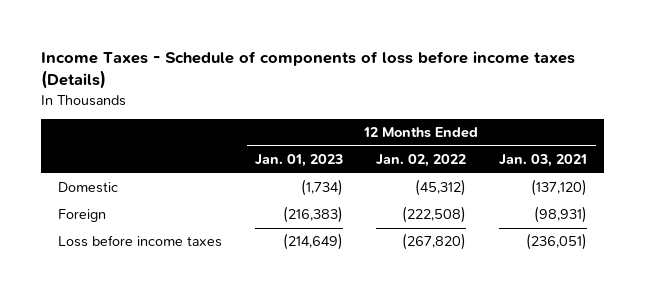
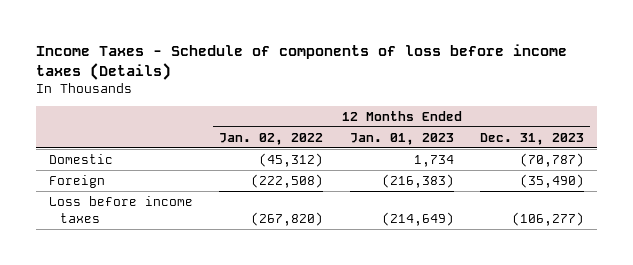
[499,154,588,168] Jan. 03, 2021 -> none
none -> [479,132,584,145] Dec. 31, 2023
[300,179,343,197] (1,734) -> [413,154,454,167] 1,734

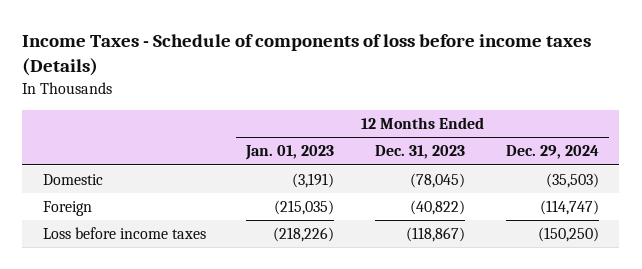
[219,132,324,145] Jan. 02, 2022 -> none
none -> [505,145,599,160] Dec. 29, 2024
[413,154,454,167] 1,734 -> [292,173,335,189] (3,191)
[519,152,584,167] (70,787) -> [410,173,466,189] (78,045)
[381,173,454,188] (216,383) -> [274,200,335,216] (215,035)
[519,173,584,188] (35,490) -> [410,200,466,216] (40,822)
[381,211,454,226] (214,649) -> [273,227,335,243] (218,226)
[511,211,584,226] (106,277) -> [406,227,466,243] (118,867)

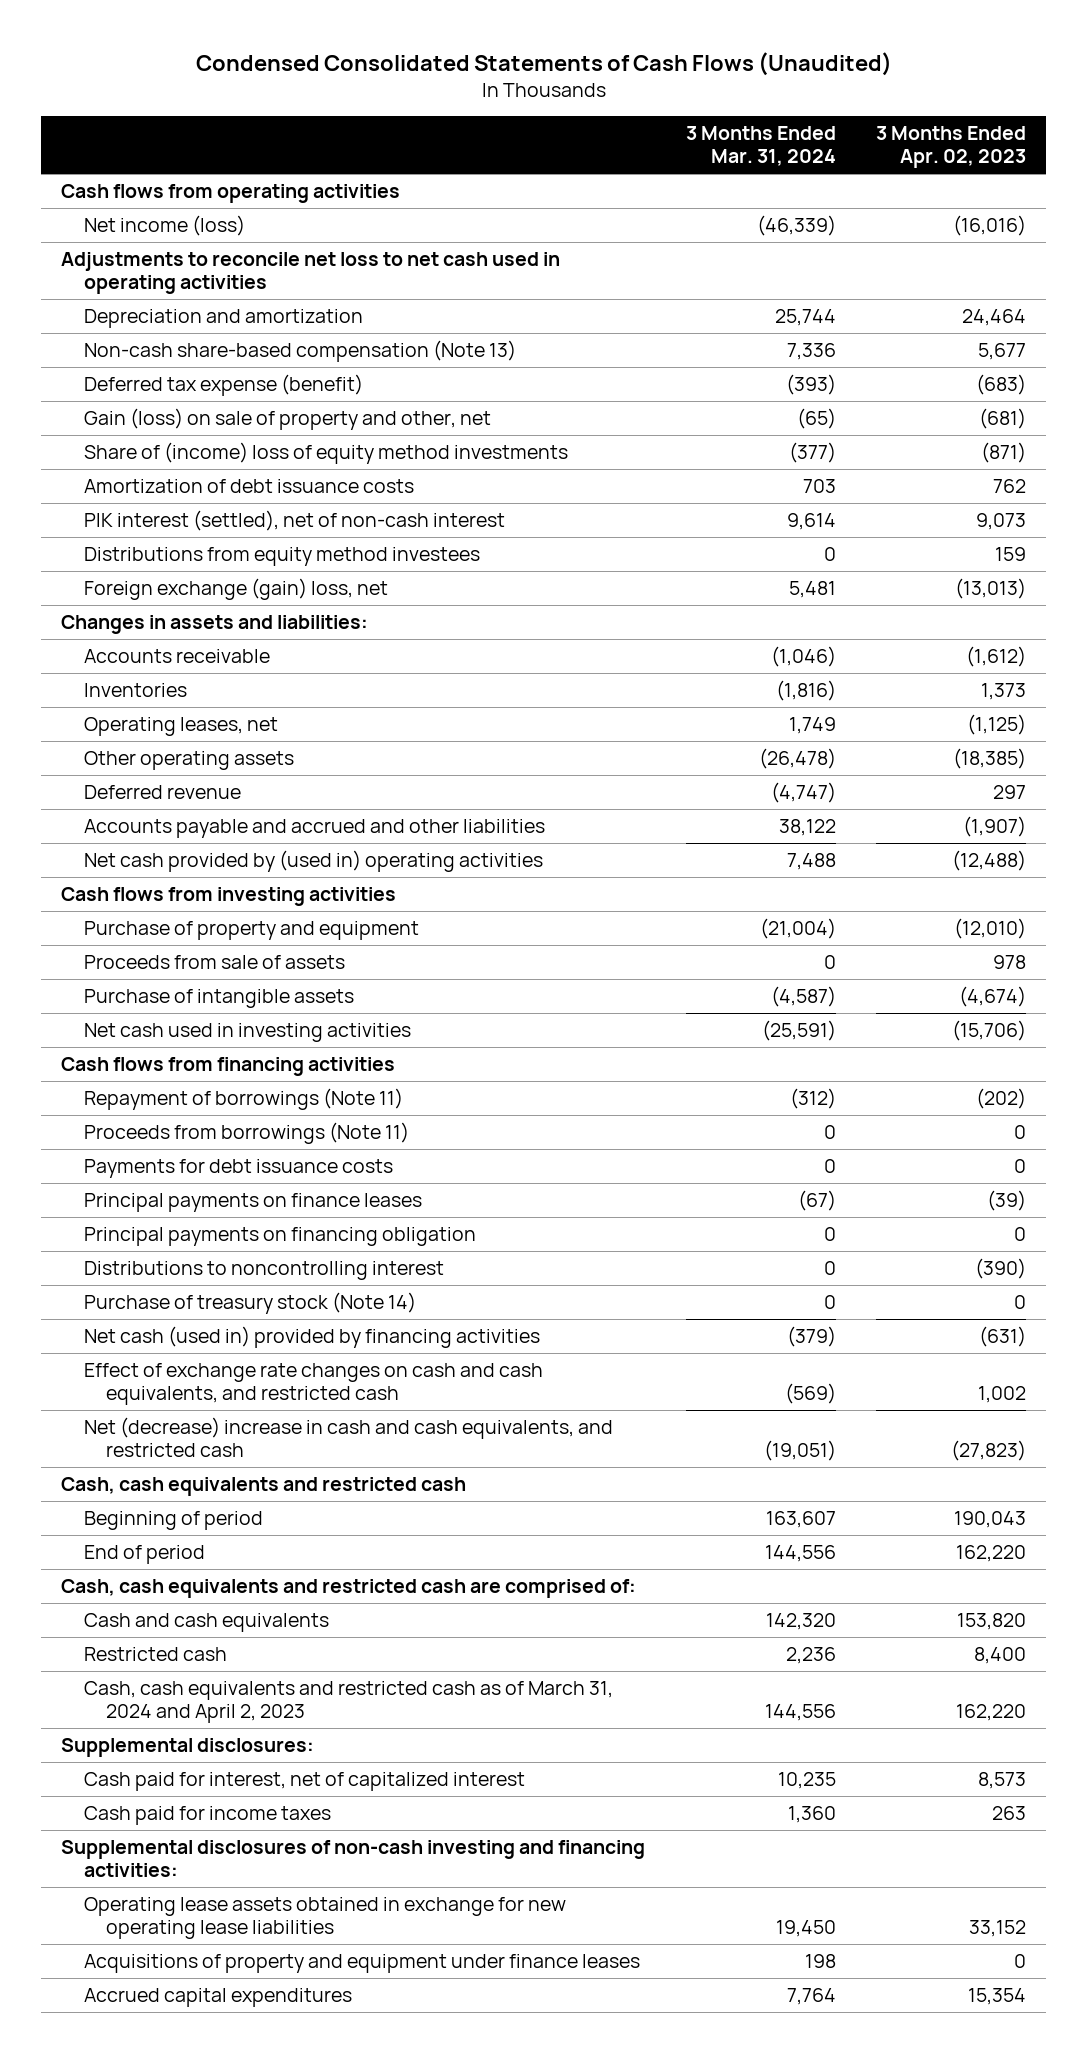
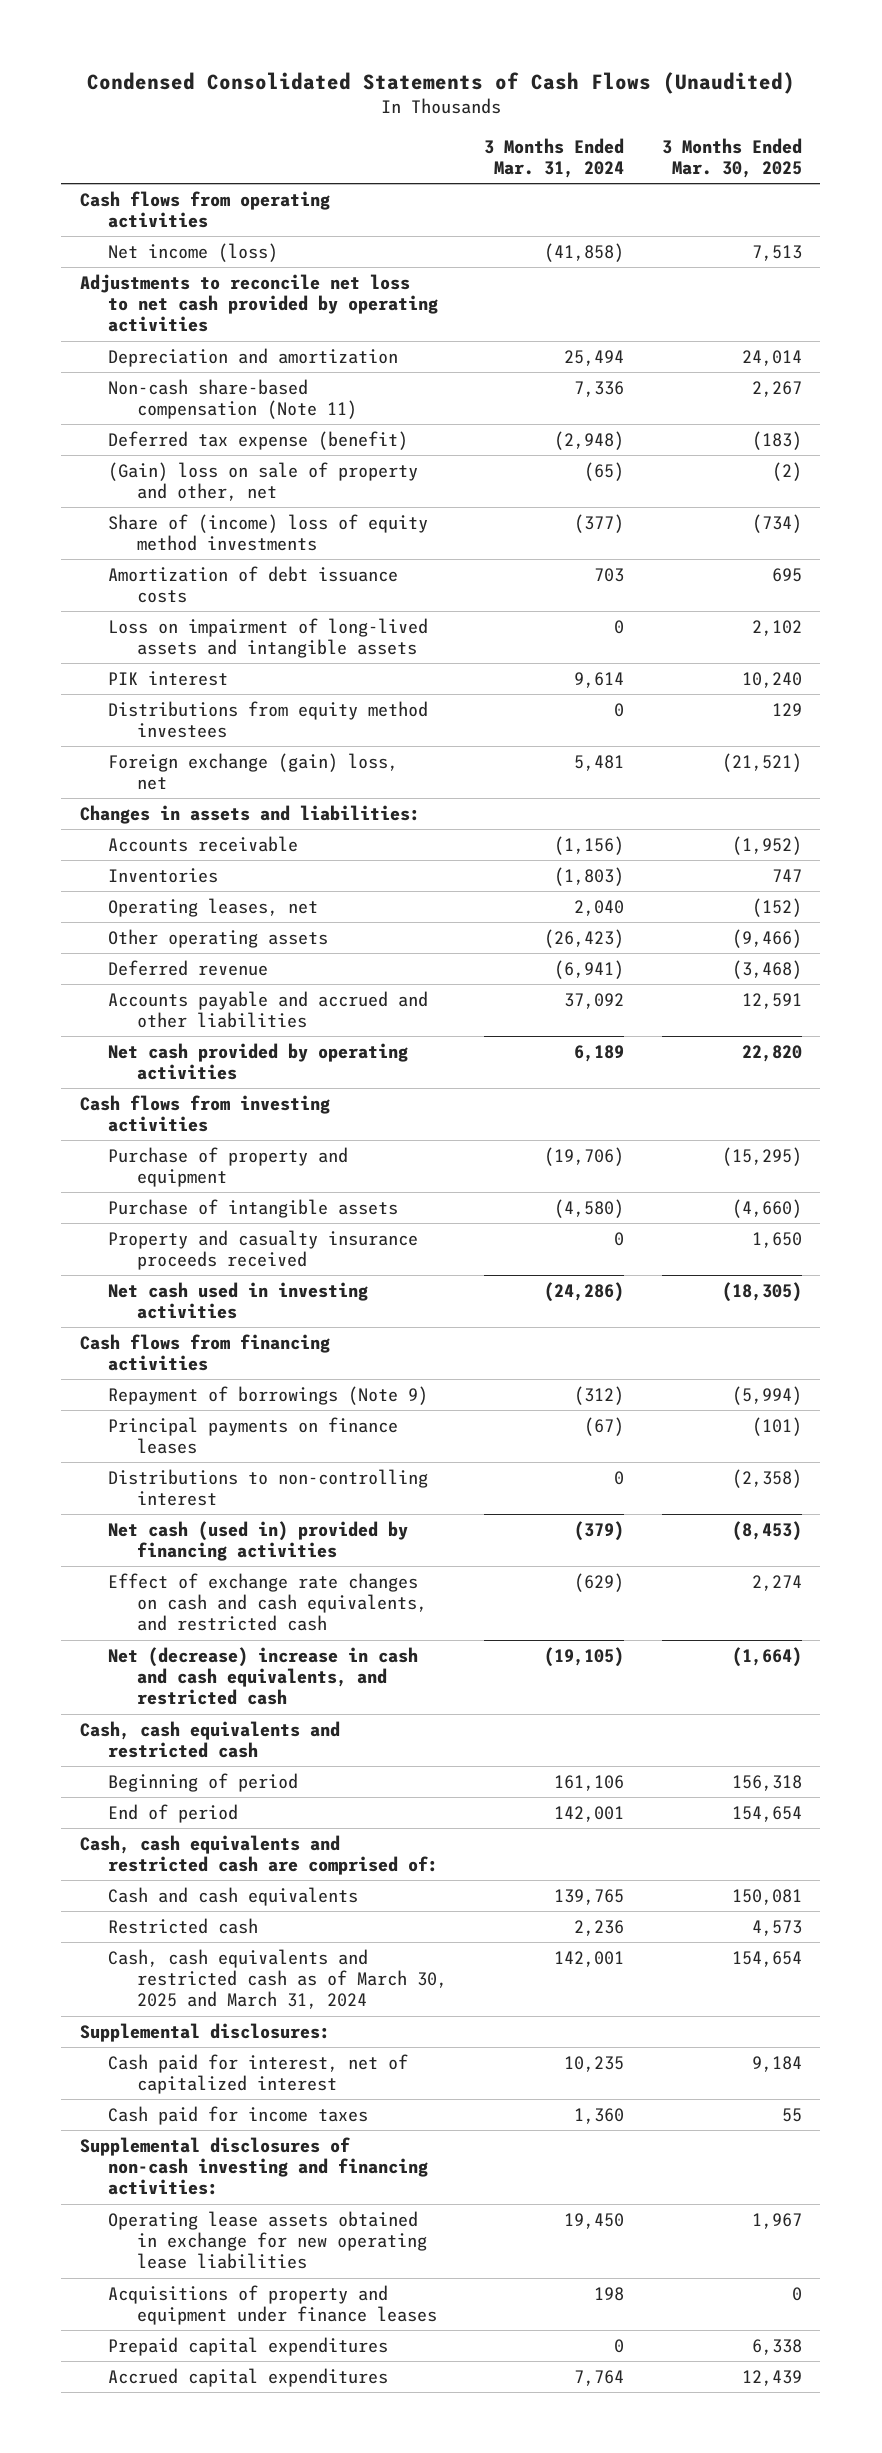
[876,126,1027,169] 3 Months Ended Apr. 02, 2023 -> none
none -> [661,137,802,178] 3 Months Ended Mar. 30, 2025
[756,215,836,237] (46,339) -> [544,242,625,262] (41,858)
[61,252,561,295] Adjustments to reconcile net loss to net cash used in operating activities -> [80,273,439,333] Adjustments to reconcile net loss to net cash provided by operating activities
[774,309,836,327] 25,744 -> [564,349,625,366] 25,494
[83,340,516,363] Non-cash share-based compensation (Note 13) -> [108,378,357,419] Non-cash share-based compensation (Note 11)
[785,374,836,396] (393) -> [554,430,625,450] (2,948)
[83,408,491,431] Gain (loss) on sale of property and other, net -> [108,461,419,501] (Gain) loss on sale of property and other, net
none -> [108,617,429,658] Loss on impairment of long-lived assets and intangible assets
[83,510,505,532] PIK interest (settled), net of non-cash interest -> [108,670,229,686] PIK interest
[770,646,836,668] (1,046) -> [554,835,625,855] (1,156)
[775,680,836,702] (1,816) -> [554,866,625,886] (1,803)
[788,717,836,735] 1,749 -> [574,899,625,916] 2,040
[758,748,836,770] (26,478) -> [544,928,625,948] (26,423)
[770,782,836,804] (4,747) -> [554,959,625,979] (6,941)
[778,819,836,837] 38,122 -> [564,992,625,1009] 37,092
[83,850,543,873] Net cash provided by (used in) operating activities -> [108,1042,409,1080] Net cash provided by operating activities
[786,853,836,871] 7,488 -> [574,1044,625,1062] 6,189
[83,955,345,970] Proceeds from sale of assets -> none
[759,918,836,940] (21,004) -> [544,1146,625,1166] (19,706)
[770,986,836,1008] (4,587) -> [554,1198,625,1218] (4,580)
none -> [108,1229,419,1270] Property and casualty insurance proceeds received
[761,1020,836,1042] (25,591) -> [544,1281,625,1302] (24,286)
[83,1122,409,1145] Proceeds from borrowings (Note 11) -> none
[83,1159,393,1179] Payments for debt issuance costs -> none
[83,1088,403,1111] Repayment of borrowings (Note 11) -> [108,1385,429,1405] Repayment of borrowings (Note 9)
[83,1227,476,1247] Principal payments on financing obligation -> none
[83,1292,416,1315] Purchase of treasury stock (Note 14) -> none
[83,1261,444,1281] Distributions to noncontrolling interest -> [108,1468,429,1506] Distributions to non-controlling interest
[784,1383,836,1405] (569) -> [574,1572,625,1592] (629)
[763,1440,836,1462] (19,051) -> [544,1646,625,1667] (19,105)
[765,1511,836,1529] 163,607 -> [554,1774,625,1791] 161,106
[764,1545,836,1563] 144,556 -> [554,1805,625,1822] 142,001
[765,1613,836,1631] 142,320 -> [554,1888,625,1905] 139,765
[83,1681,613,1724] Cash, cash equivalents and restricted cash as of March 31, 2024 and April 2, 2023 -> [108,1948,447,2010] Cash, cash equivalents and restricted cash as of March 30, 2025 and March 31, 2024
[764,1704,836,1722] 144,556 -> [554,1950,625,1967] 142,001
none -> [108,2336,389,2356] Prepaid capital expenditures

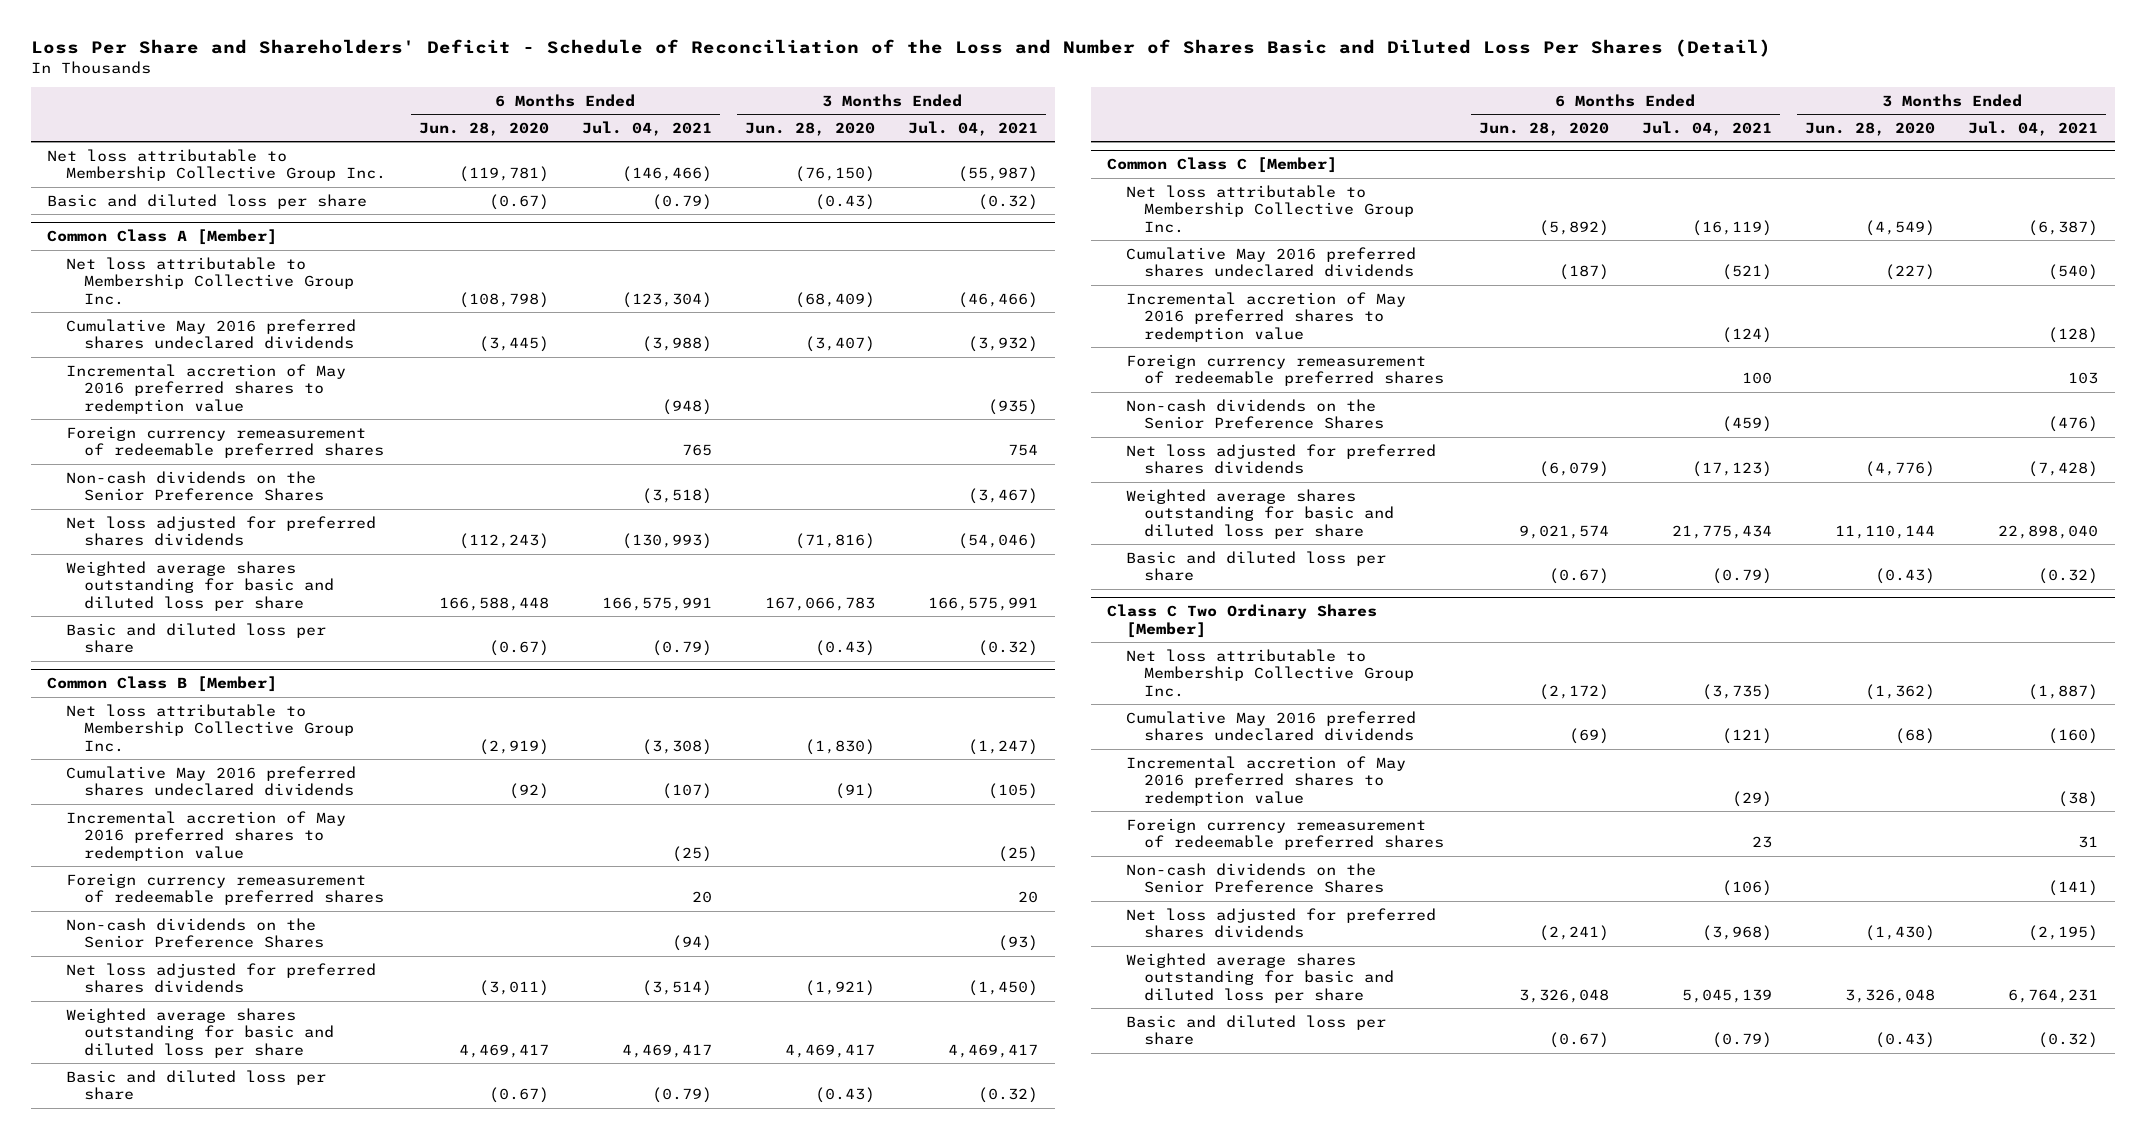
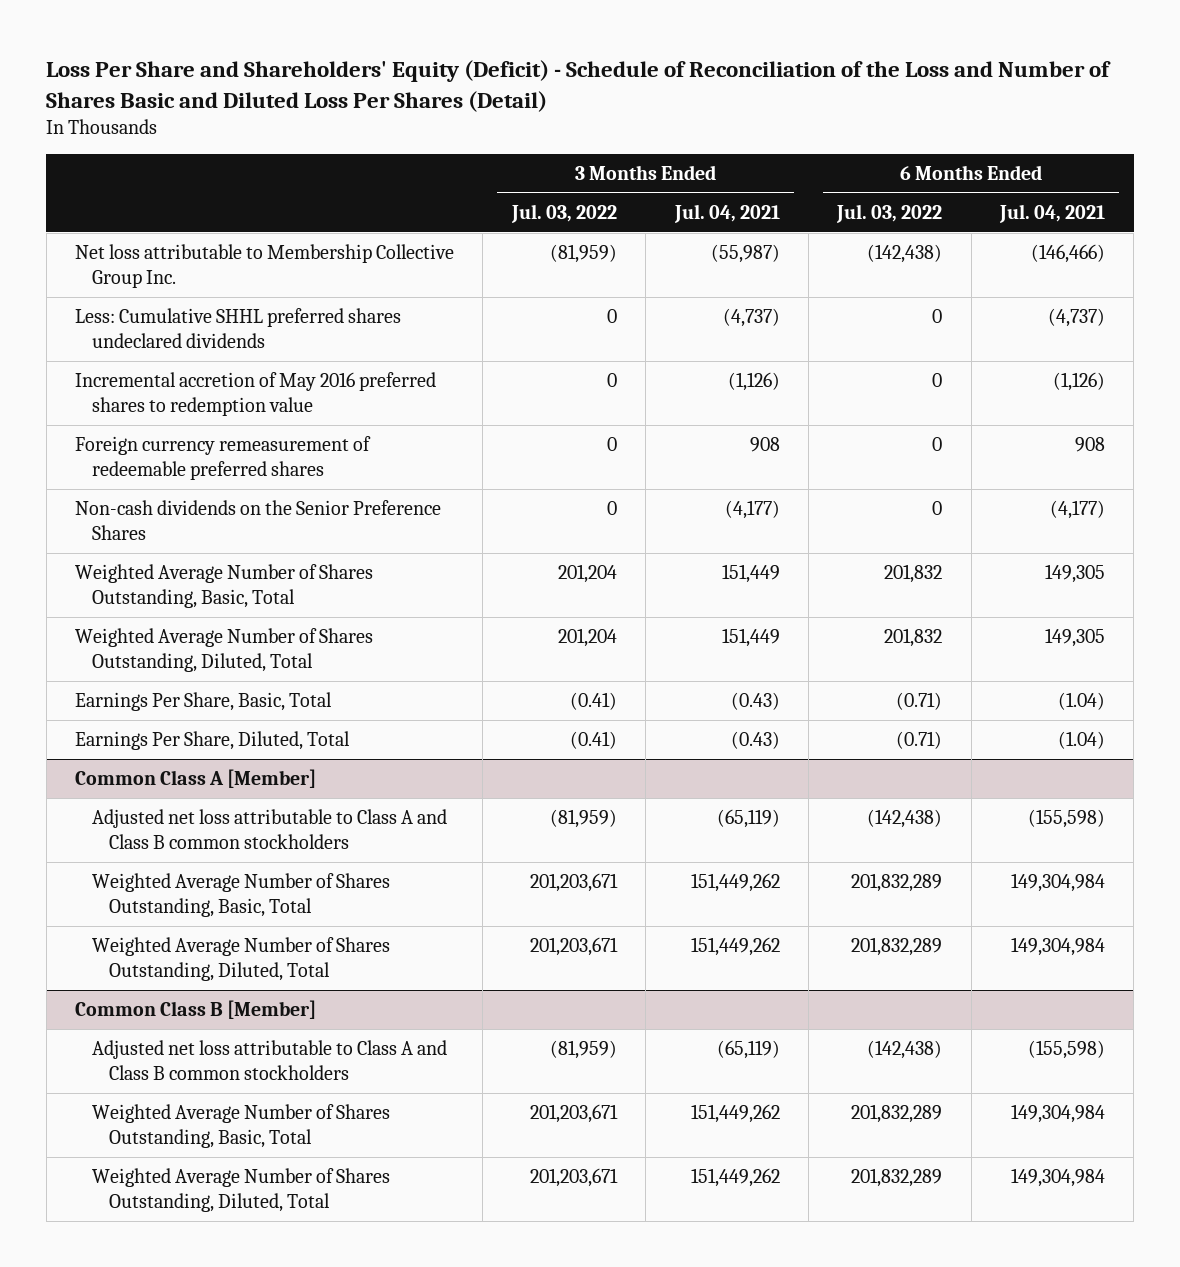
[30,39,1771,58] Loss Per Share and Shareholders' Deficit - Schedule of Reconciliation of the Loss and Number of Shares Basic and Diluted Loss Per Shares (Detail) -> [46,59,1112,112] Loss Per Share and Shareholders' Equity (Deficit) - Schedule of Reconciliation of the Loss and Number of Shares Basic and Diluted Loss Per Shares (Detail)
[418,121,549,136] Jun. 28, 2020 -> none
[745,121,876,136] Jun. 28, 2020 -> none
none -> [510,204,617,224] Jul. 03, 2022
none -> [836,204,943,224] Jul. 03, 2022
[47,193,368,209] Basic and diluted loss per share -> none
none -> [75,308,402,349] Less: Cumulative SHHL preferred shares undeclared dividends
none -> [75,372,437,417] Incremental accretion of May 2016 preferred shares to redemption value
none -> [75,436,372,481] Foreign currency remeasurement of redeemable preferred shares
none -> [75,500,442,541] Non-cash dividends on the Senior Preference Shares
none -> [75,564,374,609] Weighted Average Number of Shares Outstanding, Basic, Total
none -> [75,628,374,673] Weighted Average Number of Shares Outstanding, Diluted, Total
none -> [75,692,333,712] Earnings Per Share, Basic, Total
none -> [75,731,351,751] Earnings Per Share, Diluted, Total
[65,256,355,305] Net loss attributable to Membership Collective Group Inc. -> none
[65,318,356,350] Cumulative May 2016 preferred shares undeclared dividends -> none
[65,363,346,414] Incremental accretion of May 2016 preferred shares to redemption value -> none
[65,425,385,459] Foreign currency remeasurement of redeemable preferred shares -> none
[65,470,325,502] Non-cash dividends on the Senior Preference Shares -> none
[65,560,335,611] Weighted average shares outstanding for basic and diluted loss per share -> none
[65,622,326,654] Basic and diluted loss per share -> none
[65,515,376,547] Net loss adjusted for preferred shares dividends -> [92,809,448,850] Adjusted net loss attributable to Class A and Class B common stockholders
[621,533,712,550] (130,993) -> [1027,809,1105,829] (155,598)
[958,533,1039,550] (54,046) -> [716,809,780,829] (65,119)
none -> [92,873,391,918] Weighted Average Number of Shares Outstanding, Basic, Total
none -> [92,937,391,982] Weighted Average Number of Shares Outstanding, Diluted, Total
[65,703,355,752] Net loss attributable to Membership Collective Group Inc. -> none
[65,765,356,797] Cumulative May 2016 preferred shares undeclared dividends -> none
[65,810,346,861] Incremental accretion of May 2016 preferred shares to redemption value -> none
[65,872,385,906] Foreign currency remeasurement of redeemable preferred shares -> none
[65,917,325,949] Non-cash dividends on the Senior Preference Shares -> none
[65,1007,335,1058] Weighted average shares outstanding for basic and diluted loss per share -> none
[65,1069,326,1101] Basic and diluted loss per share -> none
[1107,157,1338,174] Common Class C [Member] -> none
[1125,184,1415,233] Net loss attributable to Membership Collective Group Inc. -> none
[1125,246,1416,278] Cumulative May 2016 preferred shares undeclared dividends -> none
[1125,291,1406,342] Incremental accretion of May 2016 preferred shares to redemption value -> none
[1125,353,1445,387] Foreign currency remeasurement of redeemable preferred shares -> none
[1125,398,1385,430] Non-cash dividends on the Senior Preference Shares -> none
[1125,443,1436,475] Net loss adjusted for preferred shares dividends -> none
[1125,488,1395,539] Weighted average shares outstanding for basic and diluted loss per share -> none
[1125,550,1386,582] Basic and diluted loss per share -> none
[1107,604,1378,638] Class C Two Ordinary Shares [Member] -> none
[1125,648,1415,697] Net loss attributable to Membership Collective Group Inc. -> none
[1125,710,1416,742] Cumulative May 2016 preferred shares undeclared dividends -> none
[1125,755,1406,806] Incremental accretion of May 2016 preferred shares to redemption value -> none
[1125,817,1445,851] Foreign currency remeasurement of redeemable preferred shares -> none
[1125,862,1385,894] Non-cash dividends on the Senior Preference Shares -> none
[1125,907,1436,939] Net loss adjusted for preferred shares dividends -> none
[1125,952,1395,1003] Weighted average shares outstanding for basic and diluted loss per share -> none
[1125,1014,1386,1046] Basic and diluted loss per share -> none
[65,962,376,994] Net loss adjusted for preferred shares dividends -> [92,1040,448,1081] Adjusted net loss attributable to Class A and Class B common stockholders
[641,980,712,997] (3,514) -> [1027,1040,1105,1060] (155,598)
[968,980,1039,997] (1,450) -> [716,1040,780,1060] (65,119)
none -> [92,1104,391,1149] Weighted Average Number of Shares Outstanding, Basic, Total
none -> [92,1168,391,1213] Weighted Average Number of Shares Outstanding, Diluted, Total

